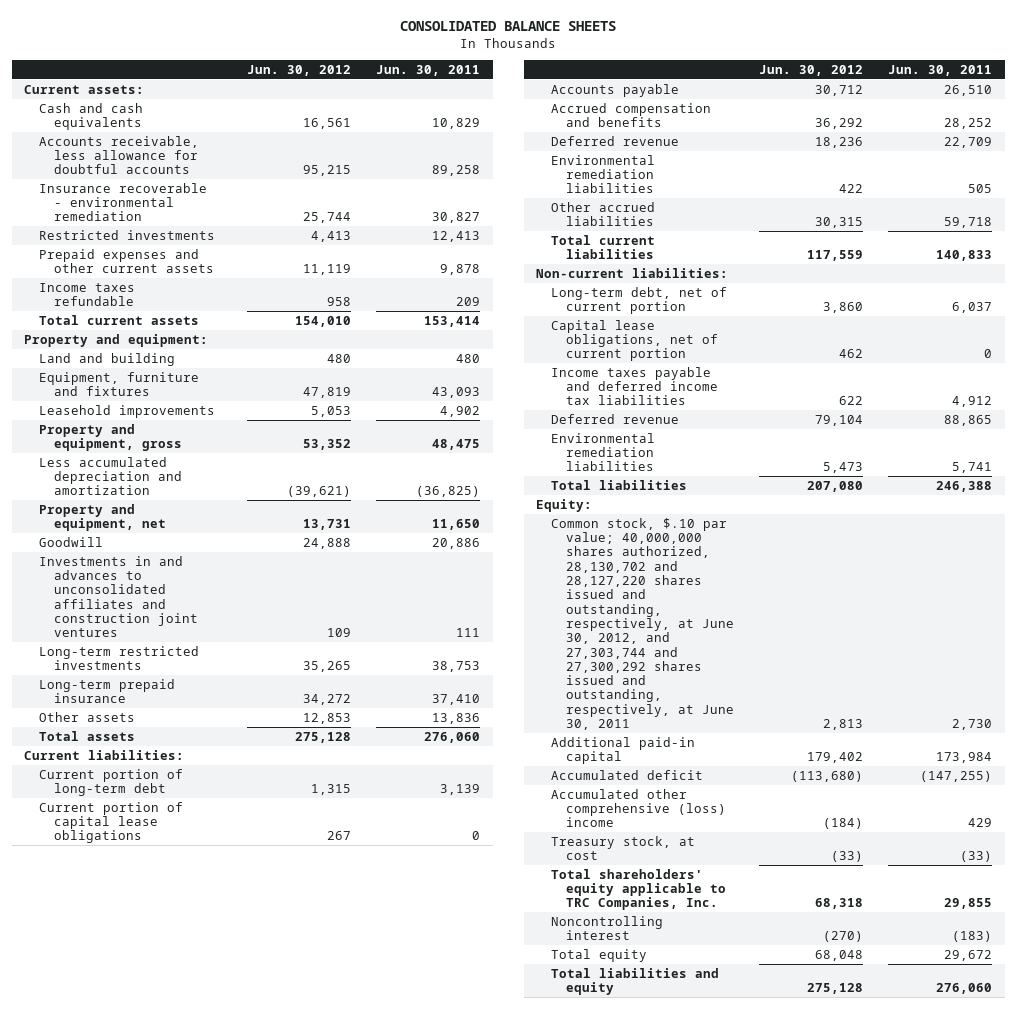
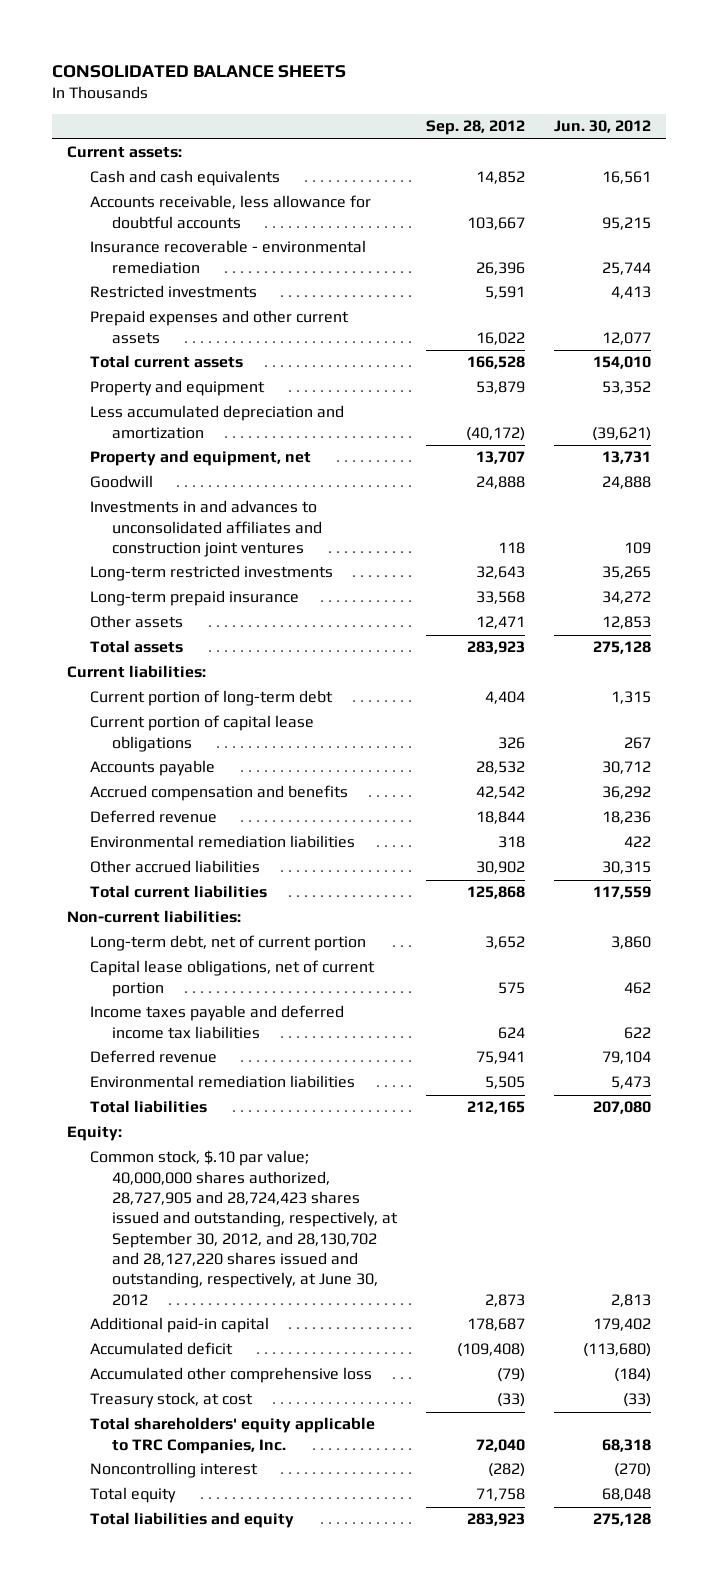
[376,64,481,76] Jun. 30, 2011 -> none
none -> [426,120,526,136] Sep. 28, 2012
[39,282,136,307] Income taxes refundable -> none
[303,264,352,276] 11,119 -> [602,331,652,345] 12,077
[24,333,209,347] Property and equipment: -> none
[39,352,176,366] Land and building -> none
[39,371,200,397] Equipment, furniture and fixtures -> none
[39,404,216,418] Leasehold improvements -> none
[39,423,183,452] Property and equipment, gross -> [89,380,265,397] Property and equipment
[551,517,735,731] Common stock, $.10 par value; 40,000,000 shares authorized, 28,130,702 and 28,127,220 shares issued and outstanding, respectively, at June 30, 2012, and 27,303,744 and 27,300,292 shares issued and outstanding, respectively, at June 30, 2011 -> [89,1150,399,1306] Common stock, $.10 par value; 40,000,000 shares authorized, 28,727,905 and 28,724,423 shares issued and outstanding, respectively, at September 30, 2012, and 28,130,702 and 28,127,220 shares issued and outstanding, respectively, at June 30, 2012
[551,788,727,828] Accumulated other comprehensive (loss) income -> [89,1367,372,1384] Accumulated other comprehensive loss

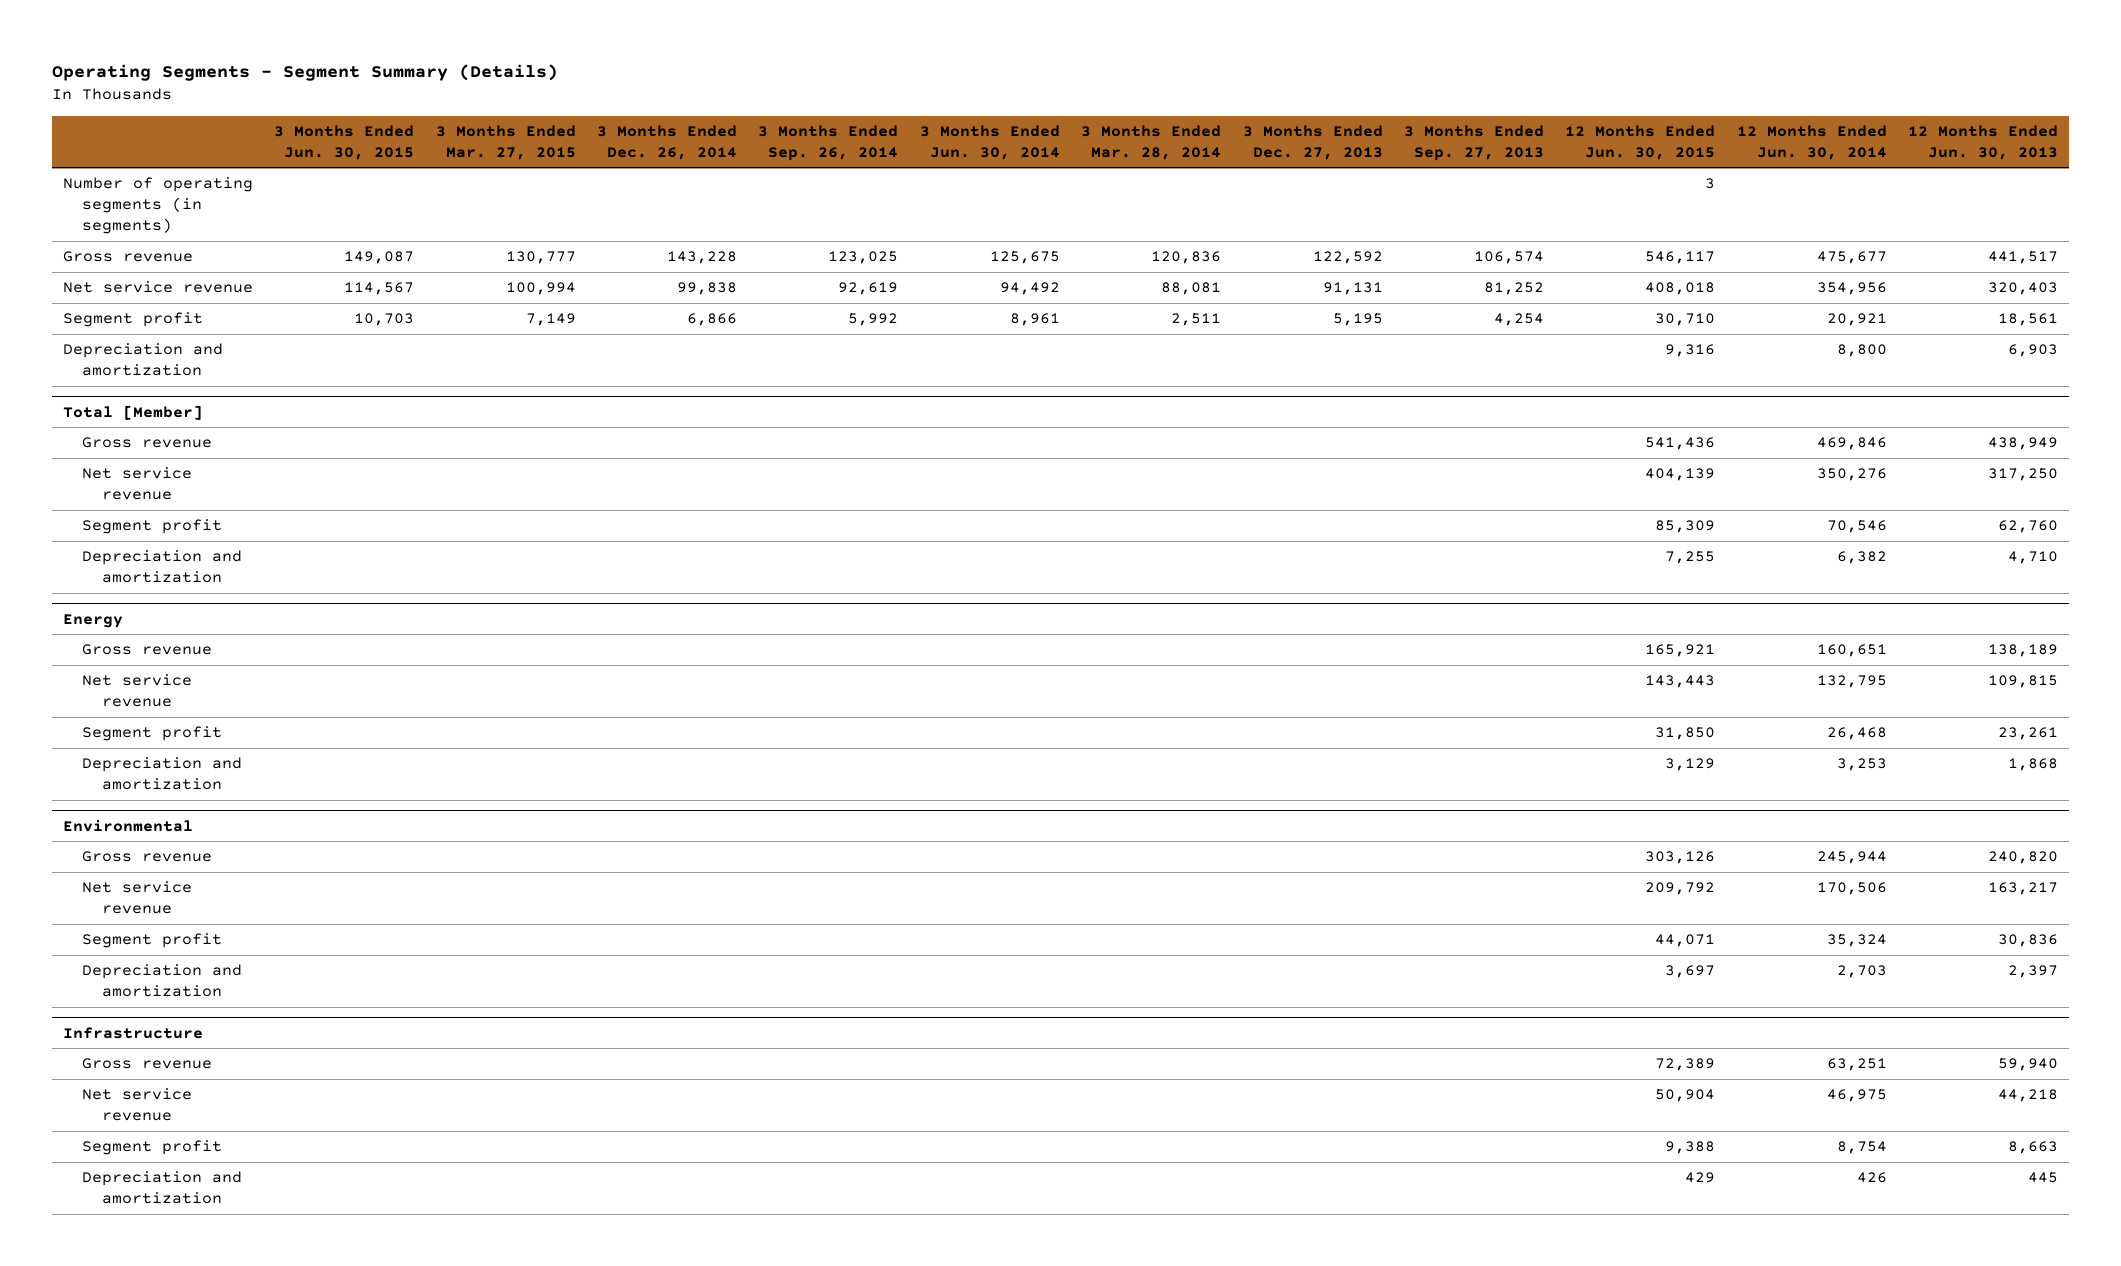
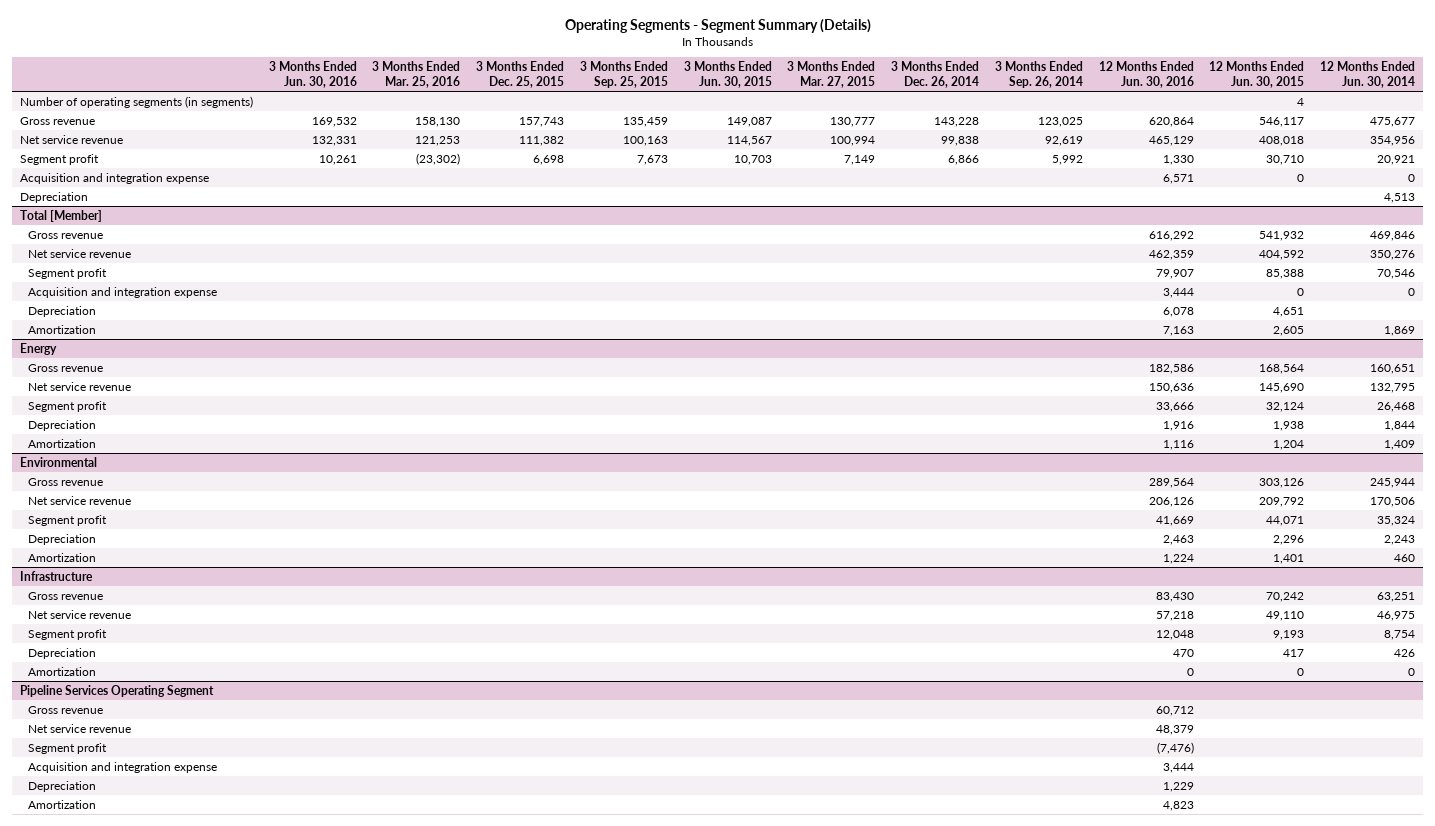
[919,124,1060,160] 3 Months Ended Jun. 30, 2014 -> none
[1081,124,1222,160] 3 Months Ended Mar. 28, 2014 -> none
[1242,124,1383,160] 3 Months Ended Dec. 27, 2013 -> none
[1404,124,1545,161] 3 Months Ended Sep. 27, 2013 -> none
[1908,124,2059,160] 12 Months Ended Jun. 30, 2013 -> none
none -> [268,60,357,88] 3 Months Ended Jun. 30, 2016
none -> [372,60,461,88] 3 Months Ended Mar. 25, 2016
none -> [476,60,565,88] 3 Months Ended Dec. 25, 2015
none -> [579,60,668,88] 3 Months Ended Sep. 25, 2015
none -> [1098,60,1194,88] 12 Months Ended Jun. 30, 2016
[1705,178,1716,190] 3 -> [1297,97,1305,106] 4
[62,343,223,377] Depreciation and amortization -> none
none -> [19,172,209,184] Acquisition and integration expense
none -> [19,191,88,203] Depreciation
[82,550,243,584] Depreciation and amortization -> none
[1645,437,1716,451] 541,436 -> [1259,230,1305,241] 541,932
[1645,468,1716,482] 404,139 -> [1259,249,1305,260] 404,592
[1655,520,1716,534] 85,309 -> [1266,268,1305,279] 85,388
none -> [28,286,218,298] Acquisition and integration expense
none -> [28,305,97,317] Depreciation
none -> [28,324,97,334] Amortization
[82,757,243,791] Depreciation and amortization -> none
[1645,644,1716,658] 165,921 -> [1259,363,1305,374] 168,564
[1645,675,1716,689] 143,443 -> [1259,382,1305,393] 145,690
[1655,727,1716,741] 31,850 -> [1266,401,1305,412] 32,124
none -> [28,419,97,431] Depreciation
none -> [28,438,97,448] Amortization
[82,964,243,998] Depreciation and amortization -> none
none -> [28,533,97,545] Depreciation
none -> [28,552,97,562] Amortization
[82,1171,243,1205] Depreciation and amortization -> none
[1655,1058,1716,1072] 72,389 -> [1266,591,1305,602] 70,242
[1655,1089,1716,1103] 50,904 -> [1266,610,1305,621] 49,110
[1665,1141,1716,1155] 9,388 -> [1273,629,1305,640] 9,193
none -> [28,647,97,659] Depreciation
none -> [28,666,97,676] Amortization
none -> [19,684,214,697] Pipeline Services Operating Segment
none -> [28,705,104,714] Gross revenue
none -> [28,723,132,733] Net service revenue
none -> [28,742,108,754] Segment profit
none -> [28,761,218,773] Acquisition and integration expense
none -> [28,780,97,792] Depreciation
none -> [28,799,97,809] Amortization

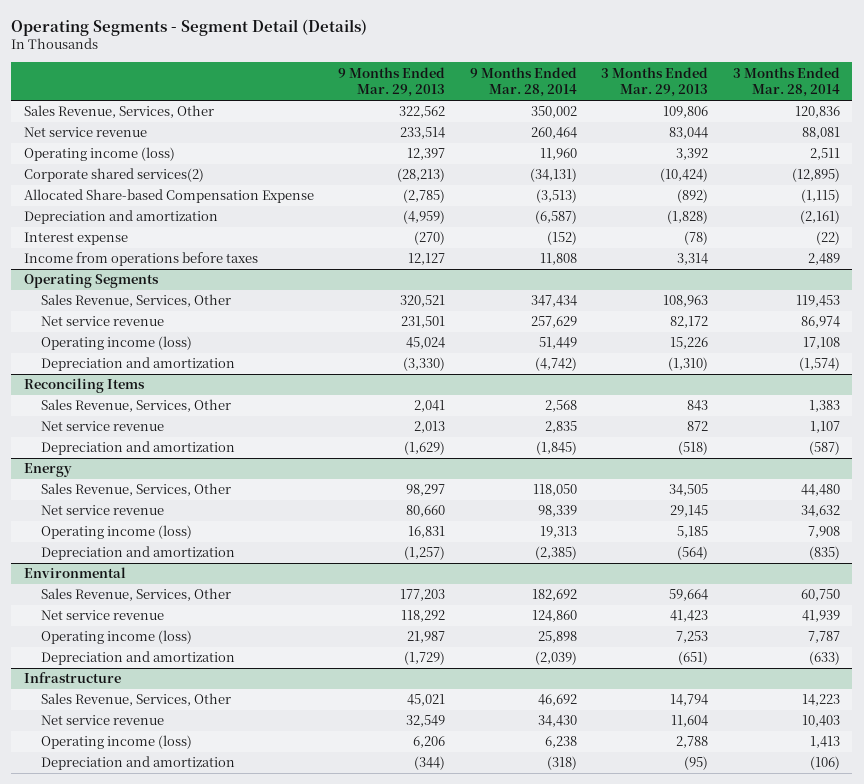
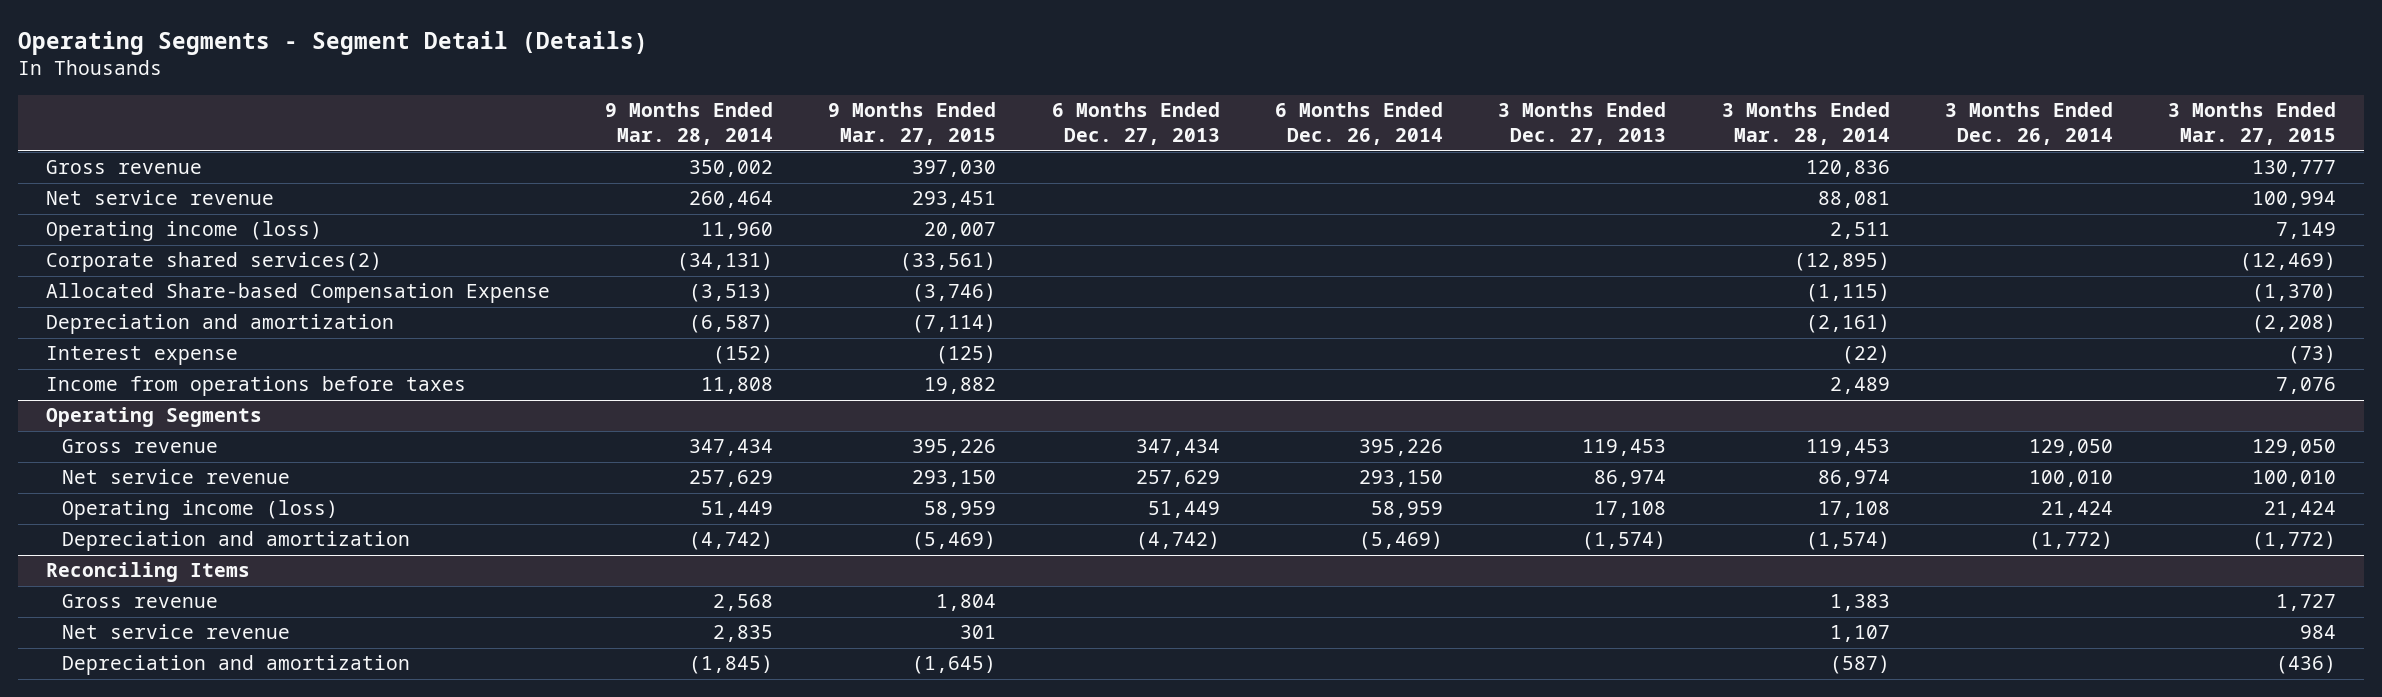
[338,66,446,98] 9 Months Ended Mar. 29, 2013 -> none
[601,66,709,98] 3 Months Ended Mar. 29, 2013 -> none
none -> [828,101,997,146] 9 Months Ended Mar. 27, 2015
none -> [1051,101,1220,146] 6 Months Ended Dec. 27, 2013
none -> [1275,101,1444,146] 6 Months Ended Dec. 26, 2014
none -> [1498,101,1667,146] 3 Months Ended Dec. 27, 2013
none -> [1944,101,2113,146] 3 Months Ended Dec. 26, 2014
none -> [2168,101,2337,146] 3 Months Ended Mar. 27, 2015
[23,105,214,119] Sales Revenue, Services, Other -> [45,160,202,175] Gross revenue
[40,294,231,308] Sales Revenue, Services, Other -> [62,439,219,454] Gross revenue
[40,399,231,413] Sales Revenue, Services, Other -> [62,594,219,609] Gross revenue
[23,463,72,478] Energy -> none
[40,483,231,497] Sales Revenue, Services, Other -> none
[40,505,164,516] Net service revenue -> none
[40,525,192,540] Operating income (loss) -> none
[40,546,235,561] Depreciation and amortization -> none
[23,567,126,579] Environmental -> none
[40,588,231,602] Sales Revenue, Services, Other -> none
[40,610,164,621] Net service revenue -> none
[40,630,192,645] Operating income (loss) -> none
[40,651,235,666] Depreciation and amortization -> none
[23,672,121,684] Infrastructure -> none
[40,693,231,707] Sales Revenue, Services, Other -> none
[40,715,164,726] Net service revenue -> none
[40,735,192,750] Operating income (loss) -> none
[40,756,235,771] Depreciation and amortization -> none

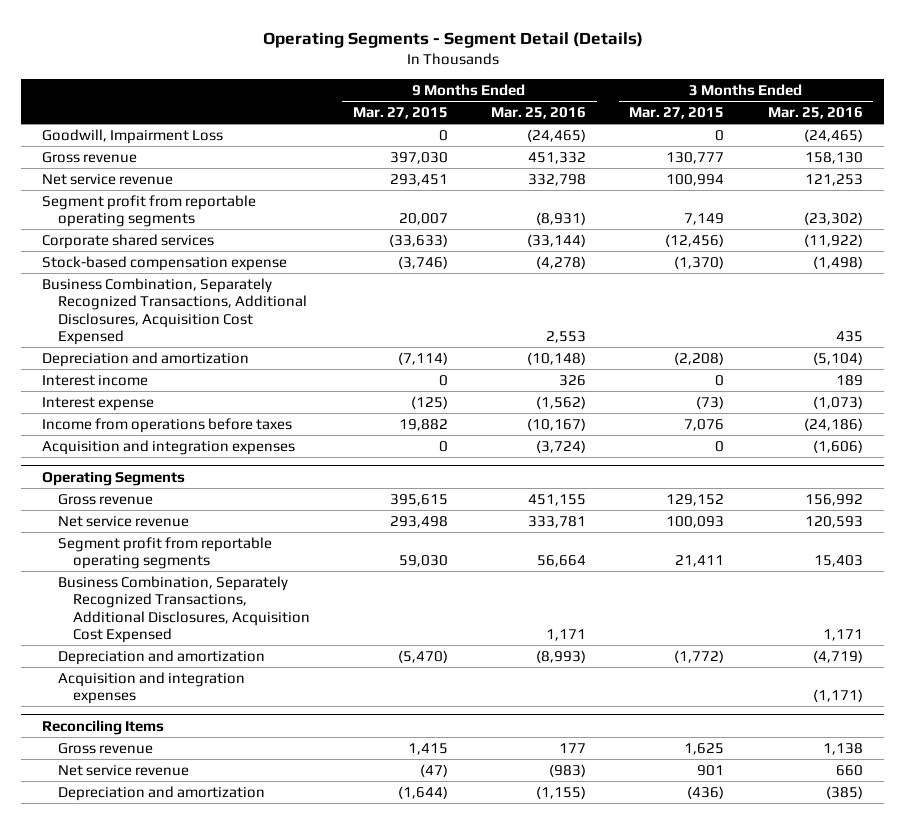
[605,101,774,146] 9 Months Ended Mar. 28, 2014 -> none
[1051,101,1220,146] 6 Months Ended Dec. 27, 2013 -> none
[1275,101,1444,146] 6 Months Ended Dec. 26, 2014 -> none
[1498,101,1667,146] 3 Months Ended Dec. 27, 2013 -> none
[1721,101,1890,146] 3 Months Ended Mar. 28, 2014 -> none
[1944,101,2113,146] 3 Months Ended Dec. 26, 2014 -> none
none -> [491,106,587,119] Mar. 25, 2016
none -> [767,106,863,119] Mar. 25, 2016
none -> [42,128,224,144] Goodwill, Impairment Loss
[45,221,322,242] Operating income (loss) -> [42,194,257,228] Segment profit from reportable operating segments
[45,252,382,273] Corporate shared services(2) -> [42,233,215,249] Corporate shared services
[900,252,997,272] (33,561) -> [388,233,448,247] (33,633)
[2240,252,2337,272] (12,469) -> [665,233,725,247] (12,456)
[45,283,550,304] Allocated Share-based Compensation Expense -> [42,255,288,271] Stock-based compensation expense
none -> [42,277,307,346] Business Combination, Separately Recognized Transactions, Additional Disclosures, Acquisition Cost Expensed
none -> [42,374,149,386] Interest income
none -> [42,439,296,455] Acquisition and integration expenses
[62,500,339,521] Operating income (loss) -> none
[912,439,997,457] 395,226 -> [389,493,448,506] 395,615
[2252,439,2337,457] 129,050 -> [666,493,725,506] 129,152
[912,470,997,488] 293,150 -> [389,515,448,528] 293,498
[2252,470,2337,488] 100,010 -> [666,515,725,528] 100,093
none -> [57,536,272,570] Segment profit from reportable operating segments
none -> [57,575,310,644] Business Combination, Separately Recognized Transactions, Additional Disclosures, Acquisition Cost Expensed
[912,531,997,551] (5,469) -> [397,649,448,663] (5,470)
none -> [57,671,245,705] Acquisition and integration expenses
[936,594,997,612] 1,804 -> [407,742,448,755] 1,415
[2276,594,2337,612] 1,727 -> [684,742,725,755] 1,625
[960,625,997,640] 301 -> [419,763,448,777] (47)
[2300,625,2337,640] 984 -> [697,764,725,776] 901
[912,655,997,675] (1,645) -> [397,785,448,799] (1,644)

